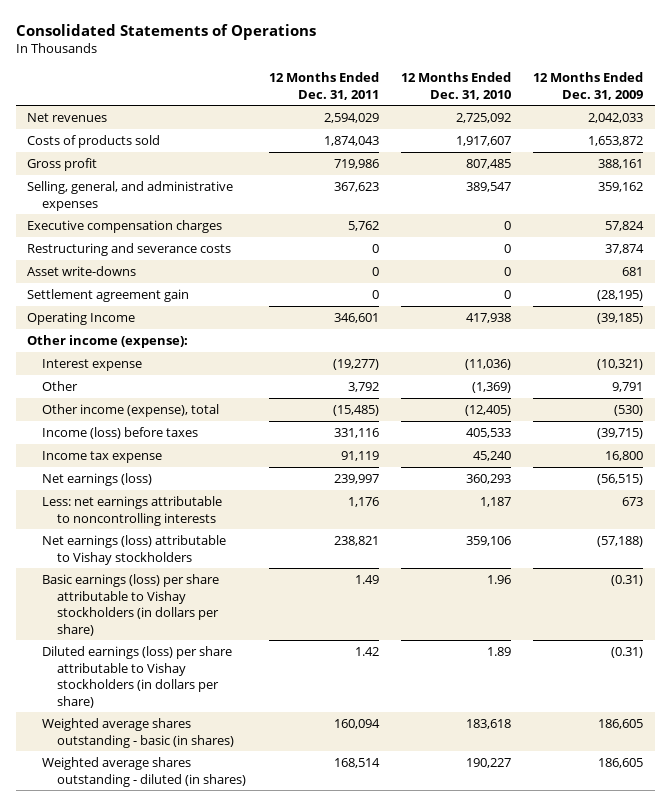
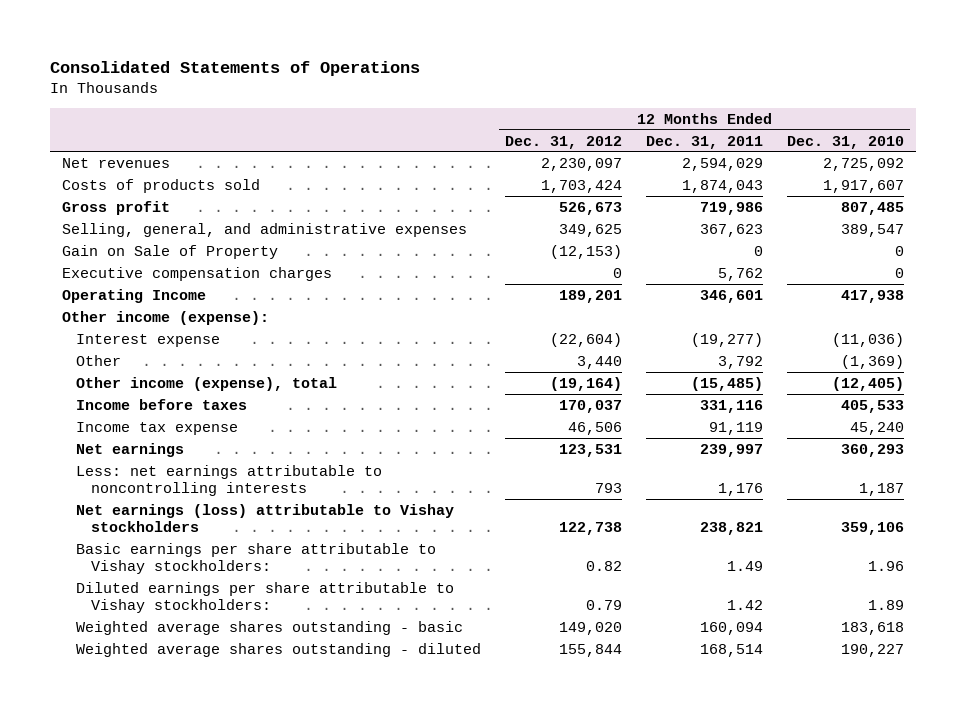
[533,72,644,100] 12 Months Ended Dec. 31, 2009 -> none
none -> [505,135,623,149] Dec. 31, 2012
none -> [62,244,279,259] Gain on Sale of Property
[26,243,231,257] Restructuring and severance costs -> none
[26,266,136,277] Asset write-downs -> none
[26,289,189,303] Settlement agreement gain -> none
[42,427,199,440] Income (loss) before taxes -> [76,398,248,410] Income before taxes
[42,473,153,487] Net earnings (loss) -> [76,442,185,457] Net earnings
[42,574,220,636] Basic earnings (loss) per share attributable to Vishay stockholders (in dollars per share) -> [76,542,437,574] Basic earnings per share attributable to Vishay stockholders:
[42,646,233,708] Diluted earnings (loss) per share attributable to Vishay stockholders (in dollars per share) -> [76,581,455,613] Diluted earnings per share attributable to Vishay stockholders:
[42,718,235,748] Weighted average shares outstanding - basic (in shares) -> [76,620,464,635] Weighted average shares outstanding - basic
[42,757,247,787] Weighted average shares outstanding - diluted (in shares) -> [76,642,482,657] Weighted average shares outstanding - diluted

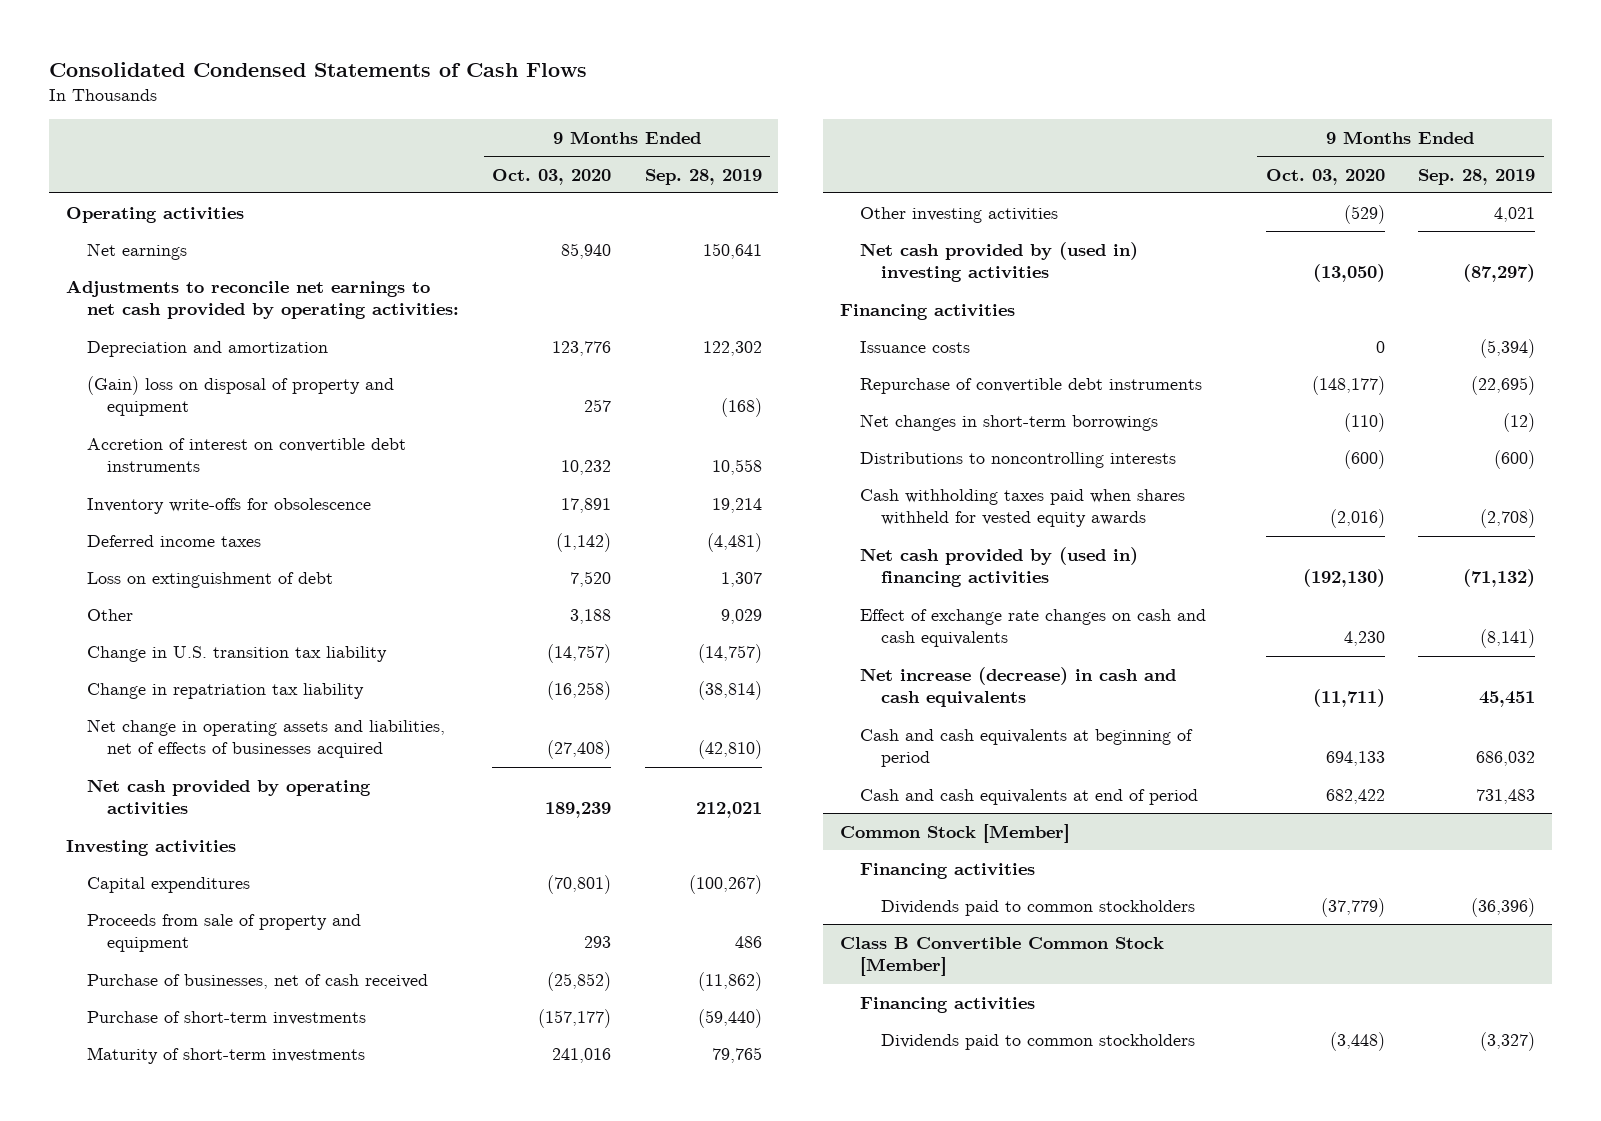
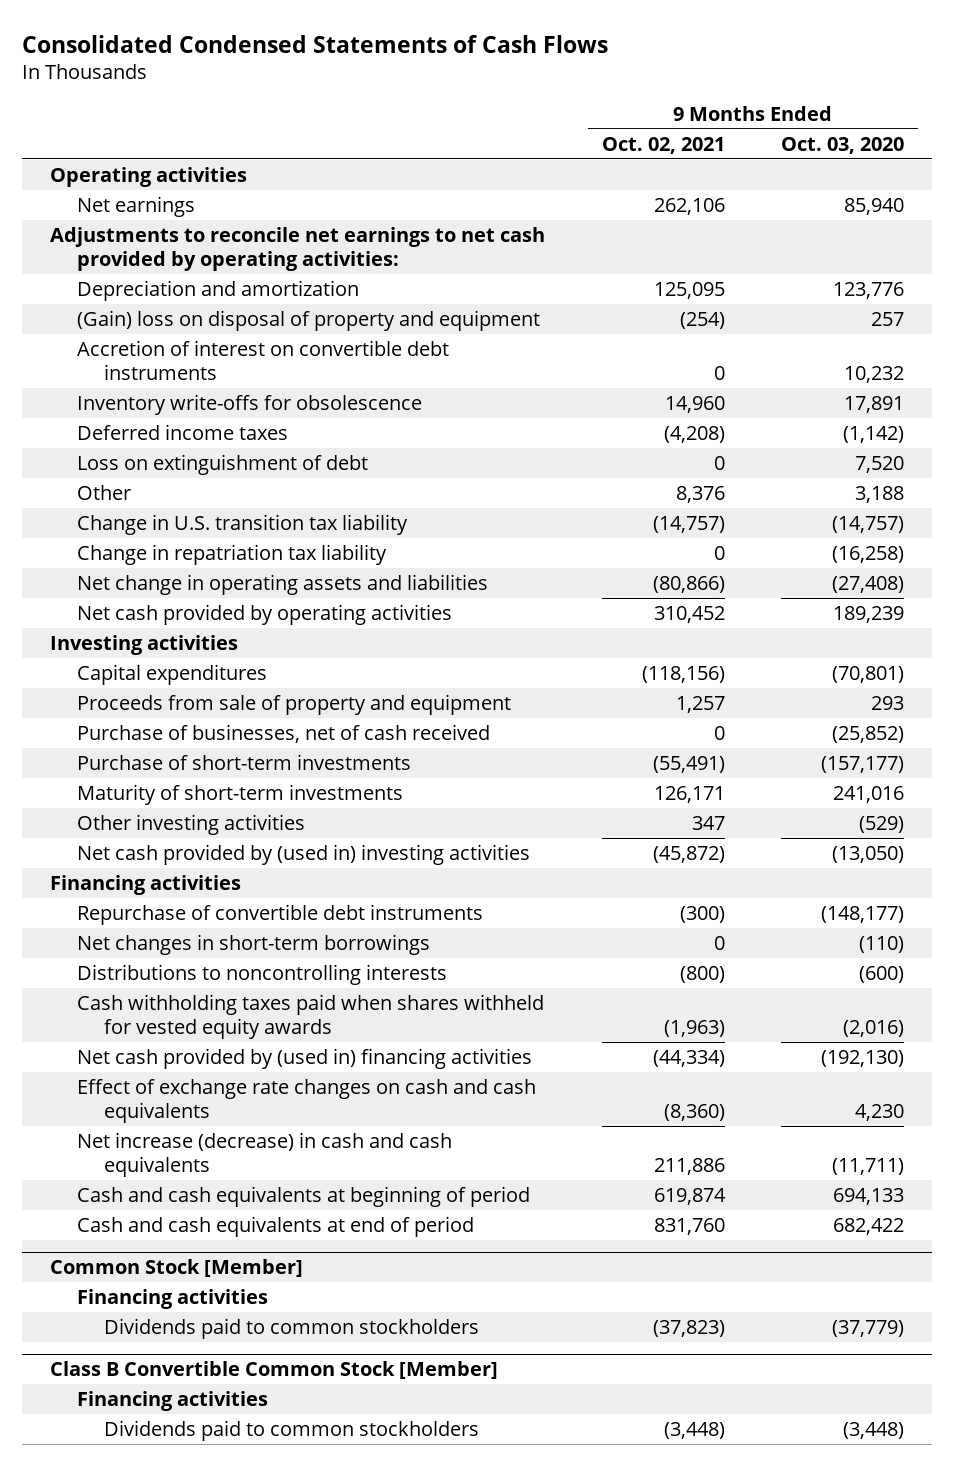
[644,168,762,185] Sep. 28, 2019 -> none
none -> [601,136,725,154] Oct. 02, 2021
[86,718,445,759] Net change in operating assets and liabilities, net of effects of businesses acquired -> [76,573,488,595] Net change in operating assets and liabilities
[860,340,971,353] Issuance costs -> none

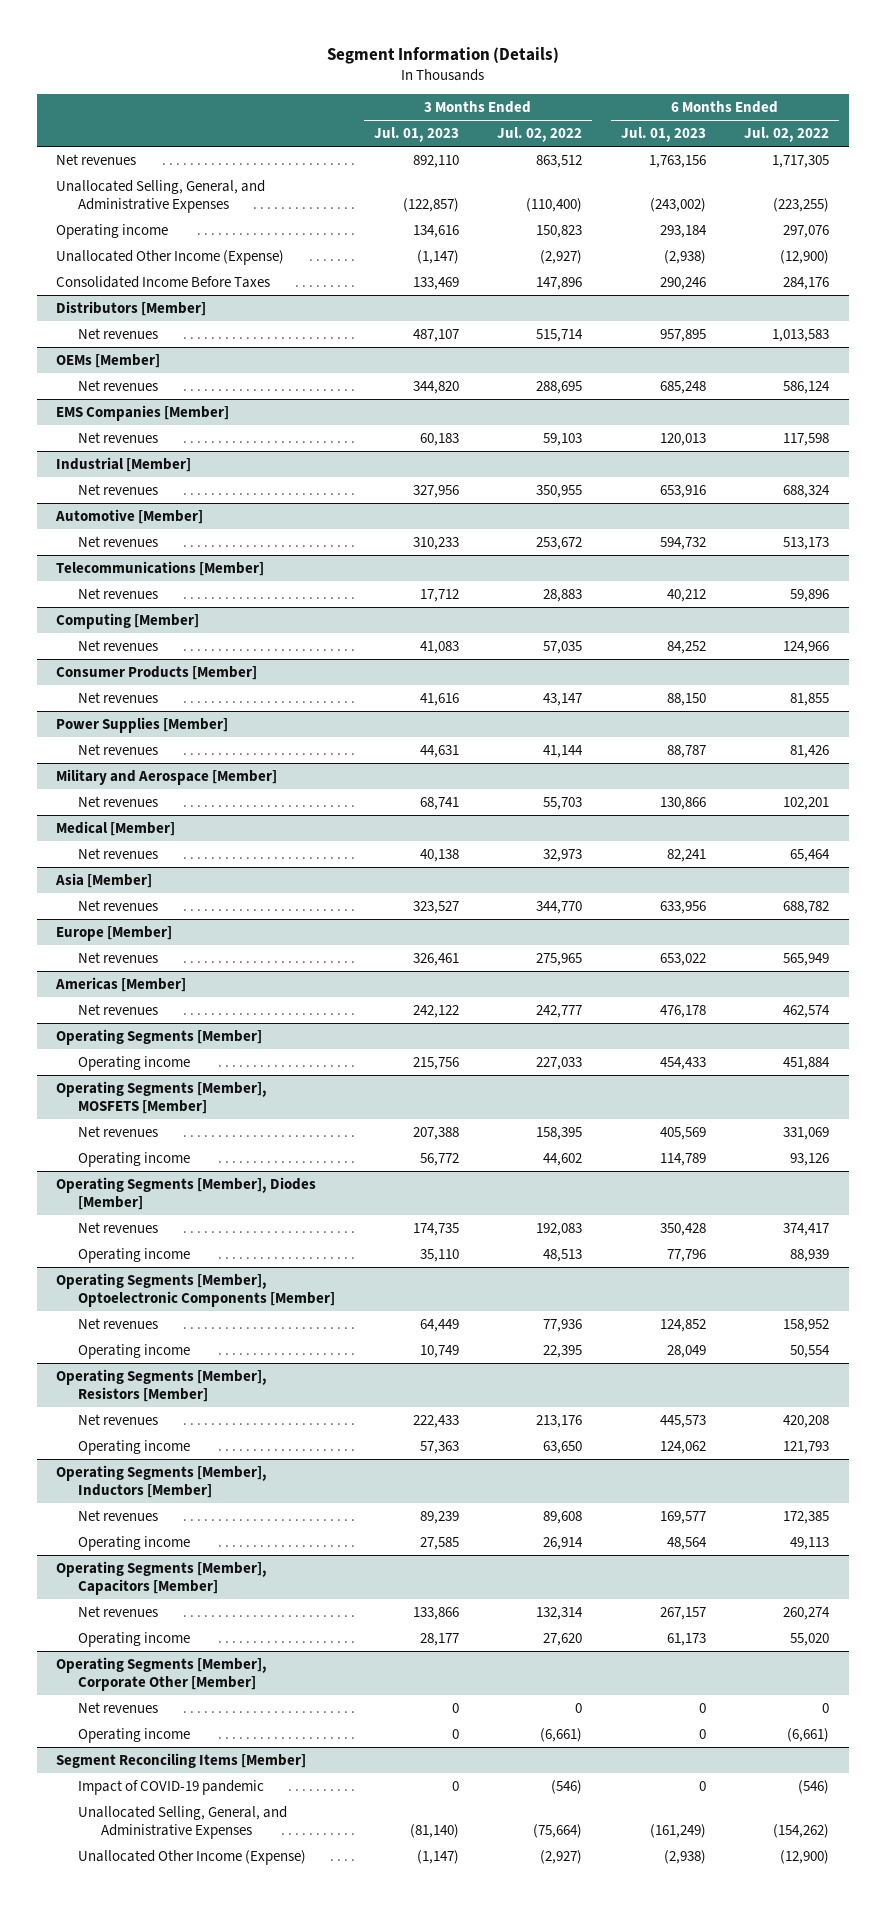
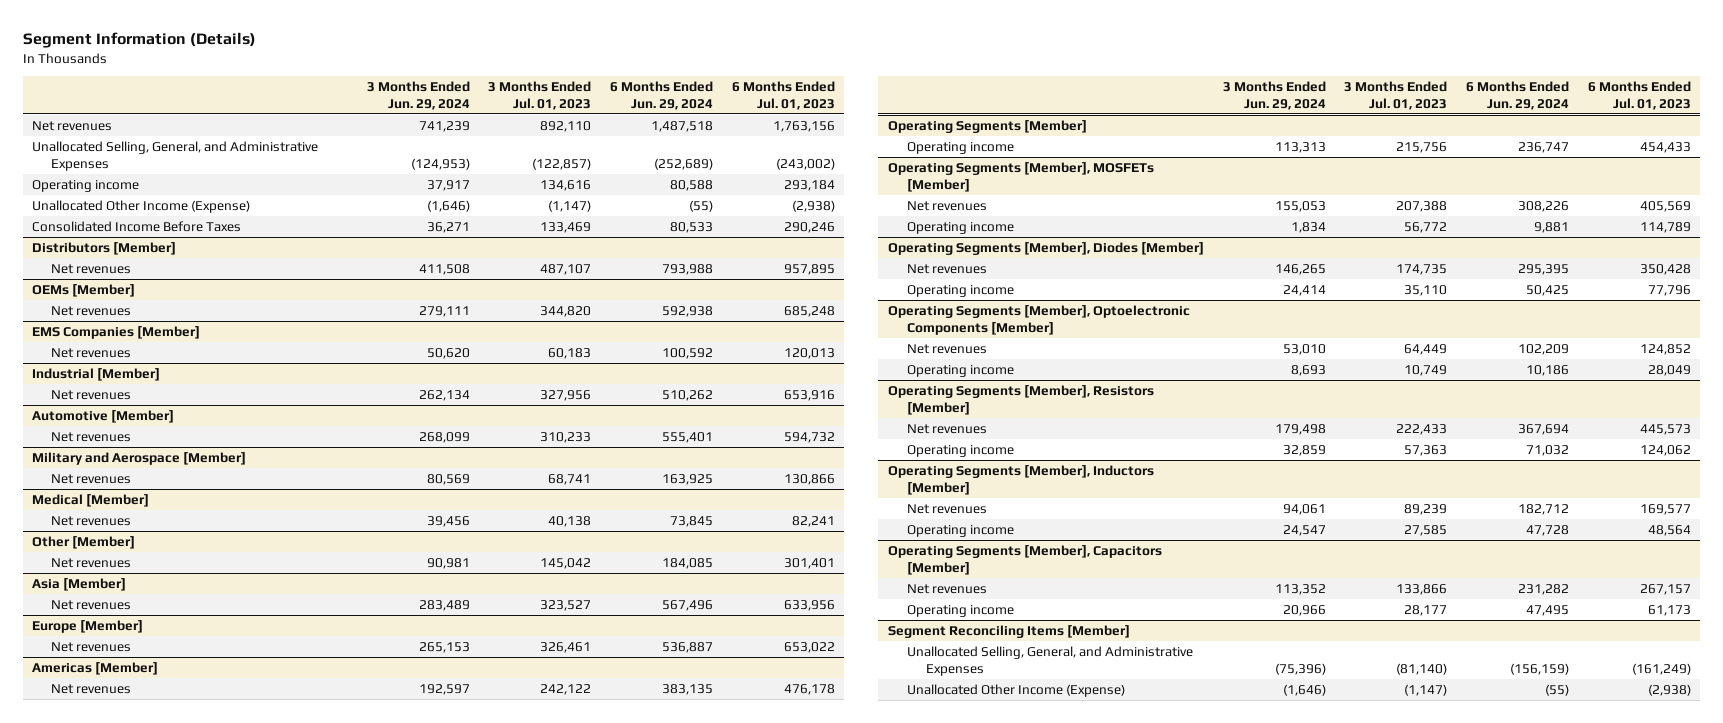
[497,127,583,143] Jul. 02, 2022 -> none
[744,127,830,143] Jul. 02, 2022 -> none
none -> [366,81,470,110] 3 Months Ended Jun. 29, 2024
none -> [610,81,714,110] 6 Months Ended Jun. 29, 2024
[55,560,264,576] Telecommunications [Member] -> none
[78,587,159,599] Net revenues -> none
[55,612,199,629] Computing [Member] -> none
[78,639,159,651] Net revenues -> none
[55,665,257,680] Consumer Products [Member] -> none
[78,691,159,703] Net revenues -> none
[55,716,228,733] Power Supplies [Member] -> none
[78,743,159,755] Net revenues -> none
none -> [32,535,136,549] Other [Member]
none -> [51,557,132,568] Net revenues
[55,1080,267,1114] Operating Segments [Member], MOSFETS [Member] -> [887,161,1154,192] Operating Segments [Member], MOSFETs [Member]
[55,1656,267,1691] Operating Segments [Member], Corporate Other [Member] -> none
[78,1701,159,1713] Net revenues -> none
[78,1727,191,1743] Operating income -> none
[78,1779,265,1795] Impact of COVID-19 pandemic -> none

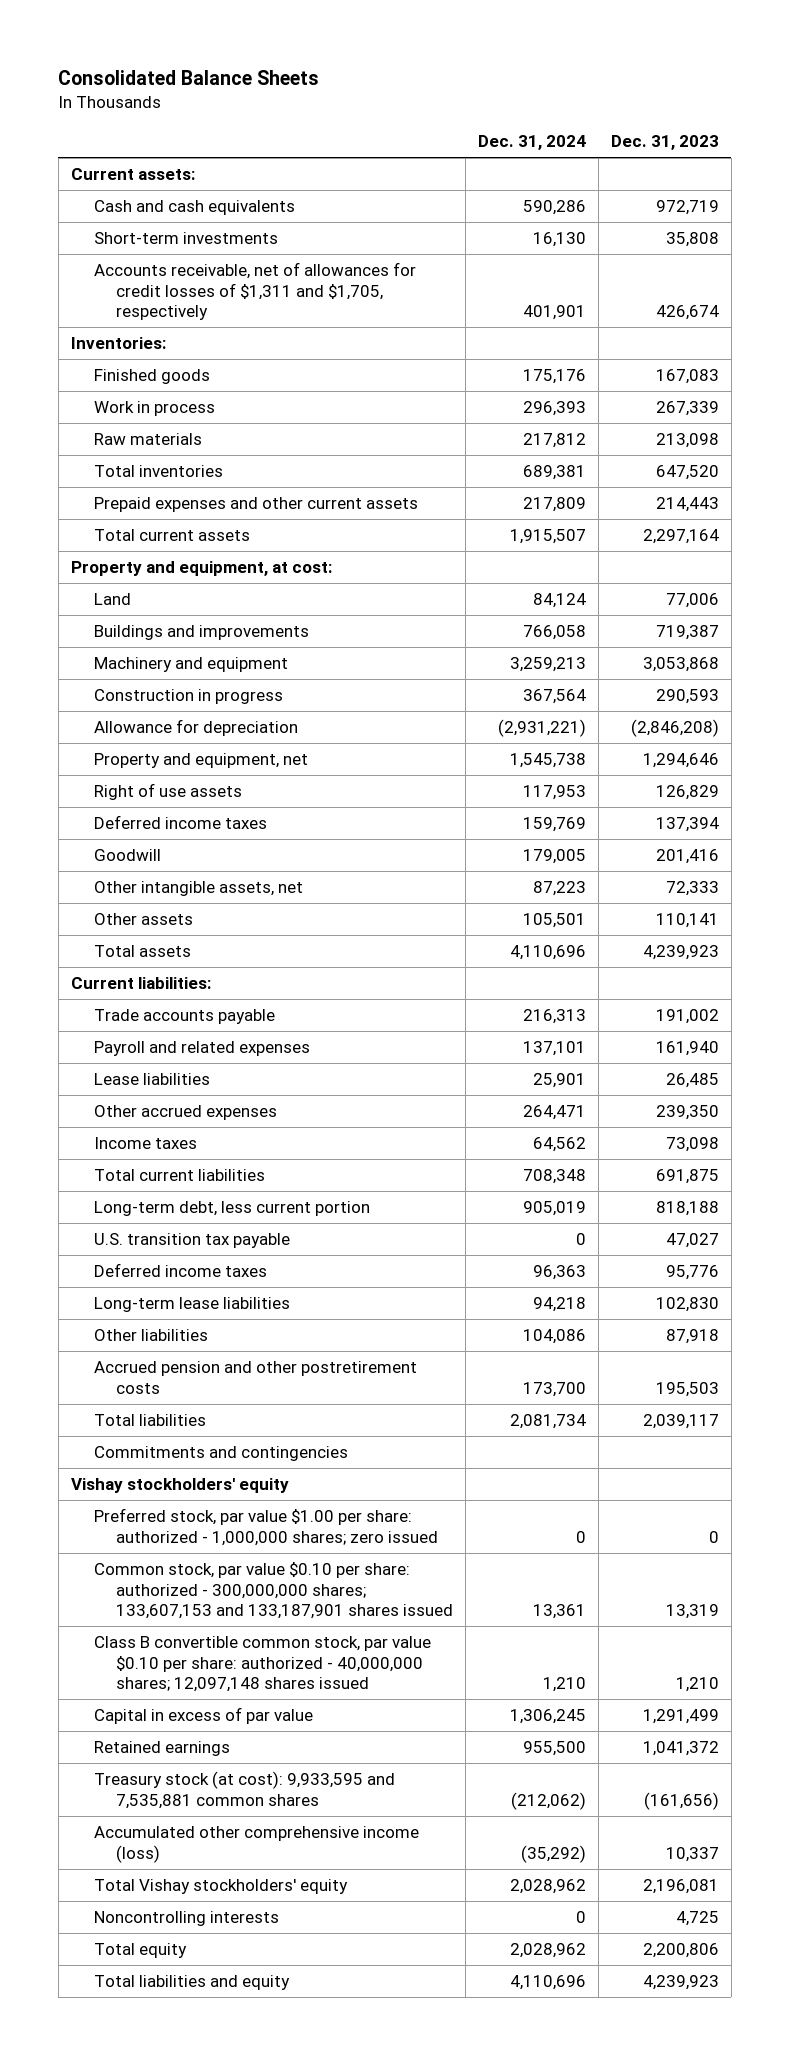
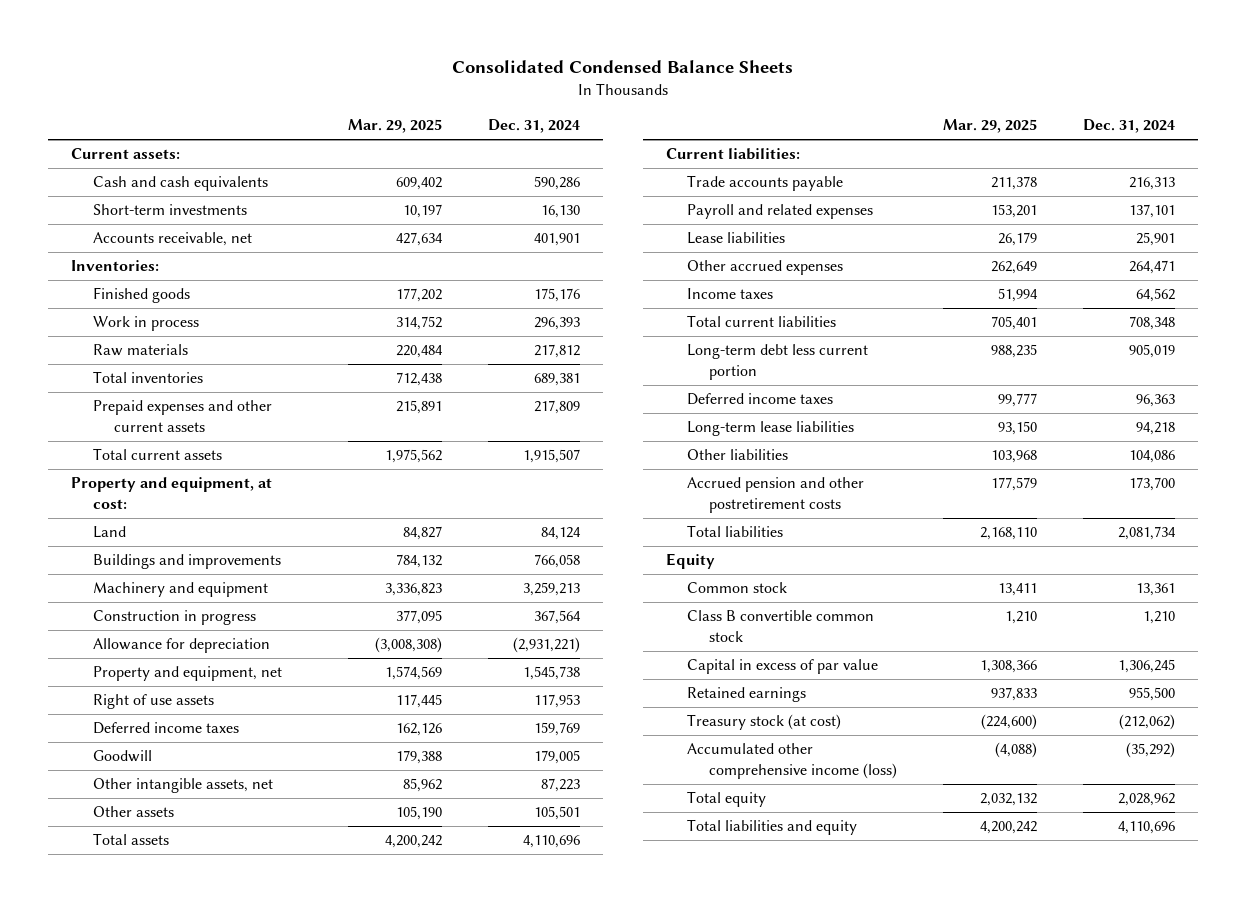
[58,69,320,85] Consolidated Balance Sheets -> [451,60,793,74] Consolidated Condensed Balance Sheets
[611,135,720,151] Dec. 31, 2023 -> none
none -> [348,119,443,134] Mar. 29, 2025
[93,262,416,320] Accounts receivable, net of allowances for credit losses of $1,311 and $1,705, respectively -> [92,232,252,247] Accounts receivable, net
[93,1233,290,1249] U.S. transition tax payable -> none
[93,1201,370,1217] Long-term debt, less current portion -> [687,344,869,380] Long-term debt less current portion
[93,1446,348,1462] Commitments and contingencies -> none
[93,1508,439,1546] Preferred stock, par value $1.00 per share: authorized - 1,000,000 shares; zero issued -> none
[70,1478,289,1494] Vishay stockholders' equity -> [665,553,715,570] Equity
[93,1562,454,1619] Common stock, par value $0.10 per share: authorized - 300,000,000 shares; 133,607,153 and 133,187,901 shares issued -> [687,582,788,594] Common stock
[93,1636,431,1692] Class B convertible common stock, par value $0.10 per share: authorized - 40,000,000 shares; 12,097,148 shares issued -> [687,610,875,642] Class B convertible common stock
[93,1771,395,1809] Treasury stock (at cost): 9,933,595 and 7,535,881 common shares -> [687,714,842,731] Treasury stock (at cost)
[93,1879,348,1895] Total Vishay stockholders' equity -> none
[93,1911,279,1927] Noncontrolling interests -> none

